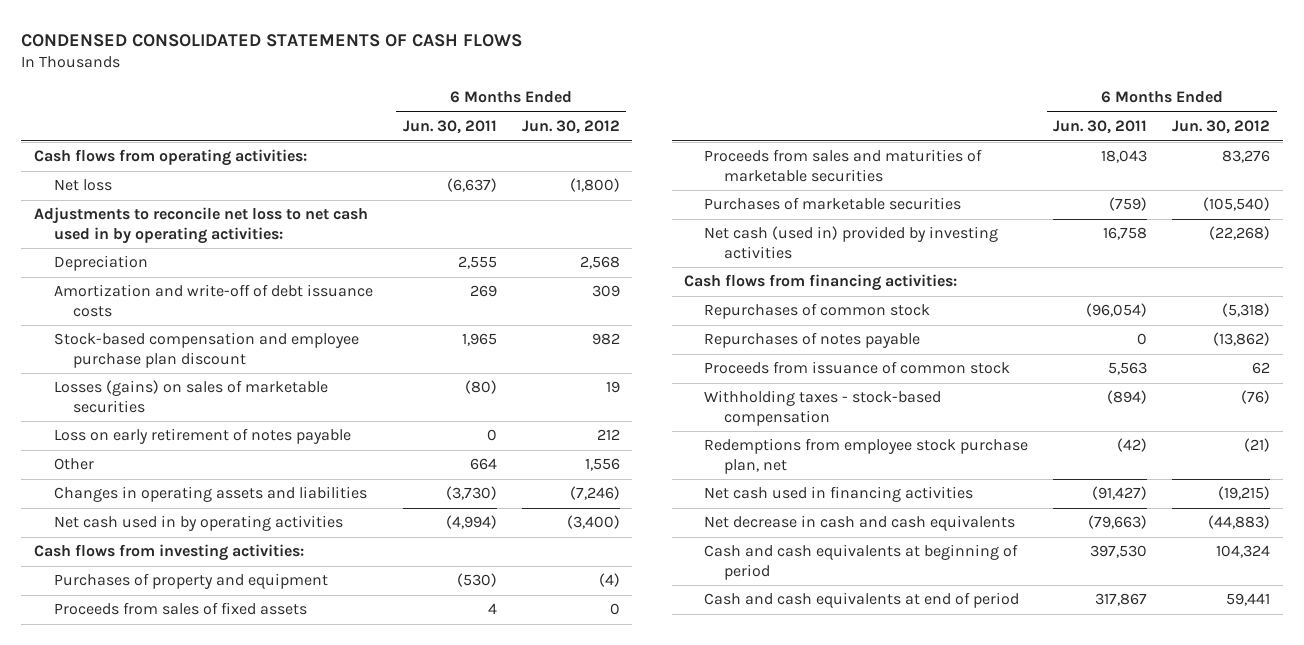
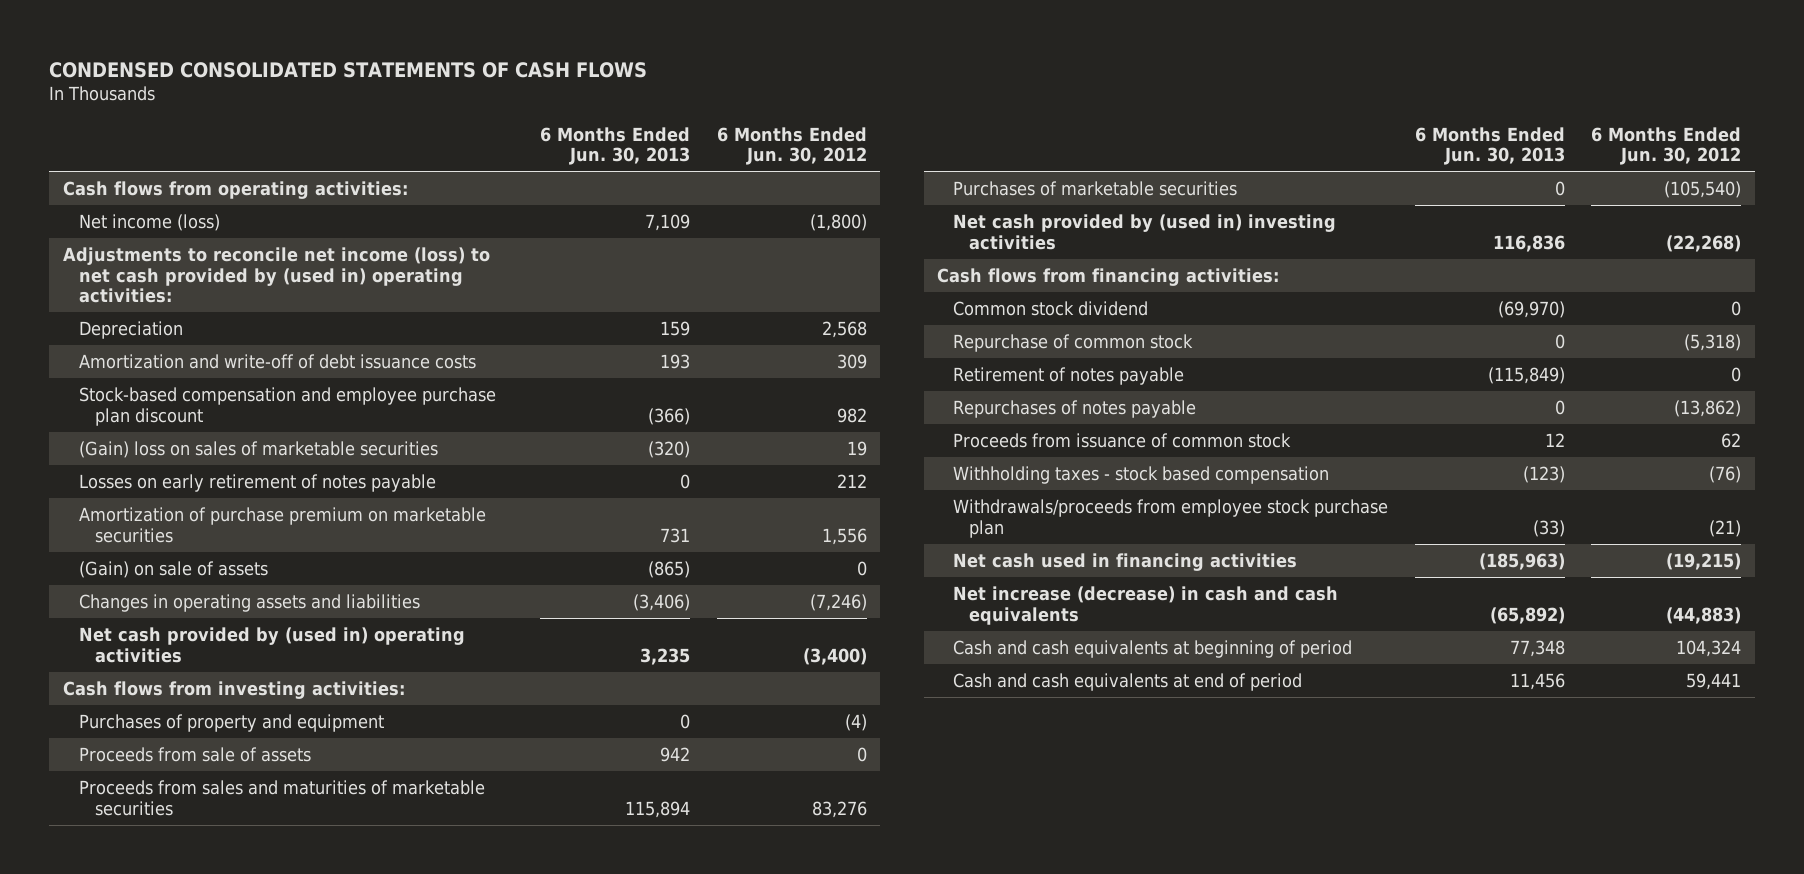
[402,120,497,135] Jun. 30, 2011 -> none
none -> [540,126,691,166] 6 Months Ended Jun. 30, 2013
[53,179,112,192] Net loss -> [78,214,220,232] Net income (loss)
[33,207,368,244] Adjustments to reconcile net loss to net cash used in by operating activities: -> [62,247,490,303] Adjustments to reconcile net income (loss) to net cash provided by (used in) operating activities:
[53,380,328,413] Losses (gains) on sales of marketable securities -> [78,441,438,459] (Gain) loss on sales of marketable securities
[53,428,351,445] Loss on early retirement of notes payable -> [78,474,436,493] Losses on early retirement of notes payable
[53,458,94,471] Other -> [78,507,486,543] Amortization of purchase premium on marketable securities
none -> [78,561,268,579] (Gain) on sale of assets
[53,515,343,532] Net cash used in by operating activities -> [78,627,465,663] Net cash provided by (used in) operating activities
[53,602,307,616] Proceeds from sales of fixed assets -> [78,747,311,763] Proceeds from sale of assets
[704,226,999,259] Net cash (used in) provided by investing activities -> [953,214,1337,250] Net cash provided by (used in) investing activities
none -> [953,301,1149,317] Common stock dividend
[704,303,931,320] Repurchases of common stock -> [953,334,1194,353] Repurchase of common stock
none -> [953,367,1185,386] Retirement of notes payable
[704,390,942,426] Withholding taxes - stock-based compensation -> [953,466,1330,485] Withholding taxes - stock based compensation
[704,438,1029,474] Redemptions from employee stock purchase plan, net -> [953,499,1389,538] Withdrawals/proceeds from employee stock purchase plan
[704,515,1016,532] Net decrease in cash and cash equivalents -> [953,586,1339,625] Net increase (decrease) in cash and cash equivalents

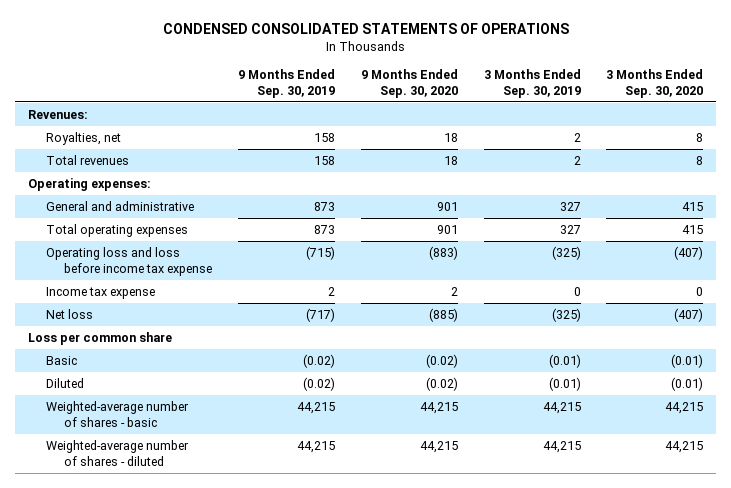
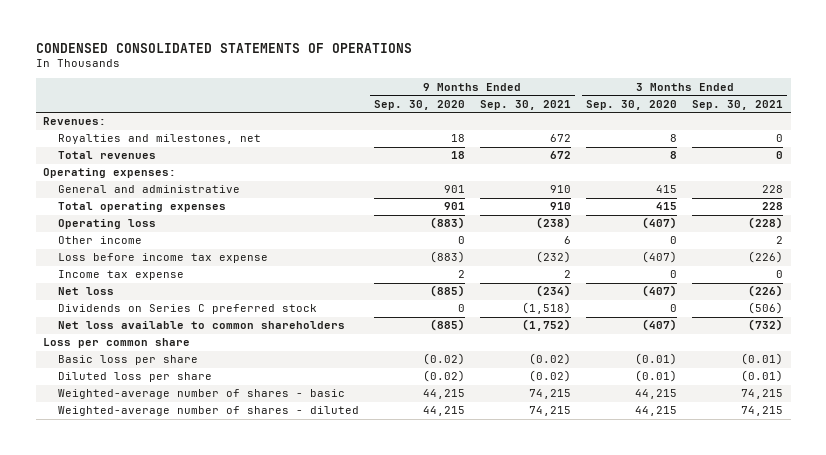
[237,68,335,98] 9 Months Ended Sep. 30, 2019 -> none
[483,68,581,98] 3 Months Ended Sep. 30, 2019 -> none
none -> [479,99,571,110] Sep. 30, 2021
none -> [692,99,784,110] Sep. 30, 2021
[45,131,121,145] Royalties, net -> [57,134,261,145] Royalties and milestones, net
[45,246,212,276] Operating loss and loss before income tax expense -> [57,219,156,230] Operating loss
none -> [57,236,142,245] Other income
none -> [57,253,268,264] Loss before income tax expense
none -> [57,304,317,315] Dividends on Series C preferred stock
none -> [57,321,345,330] Net loss available to common shareholders
[45,355,77,365] Basic -> [57,355,198,366] Basic loss per share
[45,377,84,388] Diluted -> [57,372,212,383] Diluted loss per share

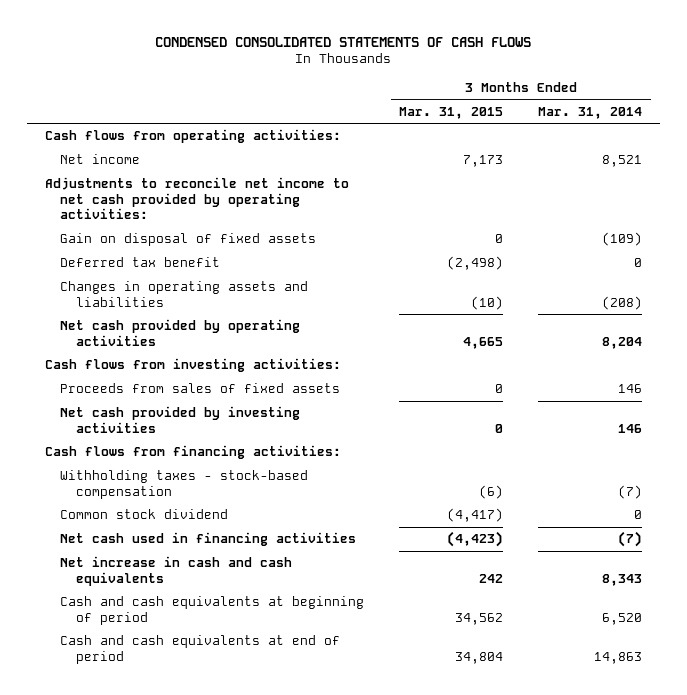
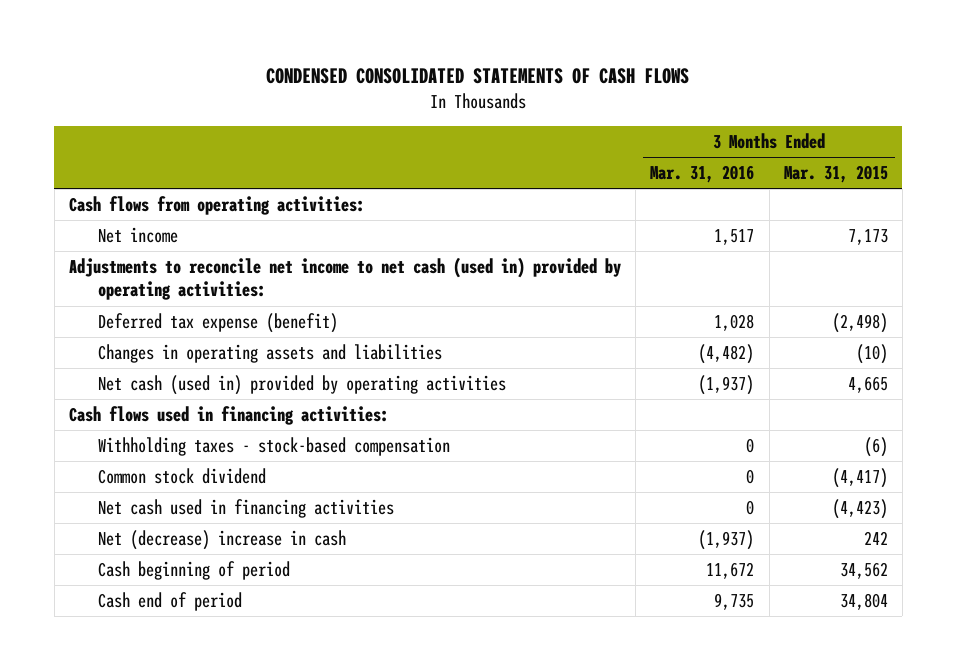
[538,106,643,119] Mar. 31, 2014 -> none
none -> [650,164,755,183] Mar. 31, 2016
[60,233,317,247] Gain on disposal of fixed assets -> none
[44,177,349,220] Adjustments to reconcile net income to net cash provided by operating activities: -> [69,256,622,301] Adjustments to reconcile net income to net cash (used in) provided by operating activities:
[60,257,221,268] Deferred tax benefit -> [98,312,339,333] Deferred tax expense (benefit)
[44,358,341,373] Cash flows from investing activities: -> none
[60,383,341,394] Proceeds from sales of fixed assets -> none
[60,406,301,433] Net cash provided by investing activities -> none
[60,319,301,346] Net cash provided by operating activities -> [98,374,507,395] Net cash (used in) provided by operating activities
[44,445,341,460] Cash flows from financing activities: -> [69,405,390,425] Cash flows used in financing activities:
[60,556,293,586] Net increase in cash and cash equivalents -> [98,529,347,550] Net (decrease) increase in cash
[60,596,365,625] Cash and cash equivalents at beginning of period -> [98,560,291,580] Cash beginning of period
[60,635,341,664] Cash and cash equivalents at end of period -> [98,591,243,611] Cash end of period

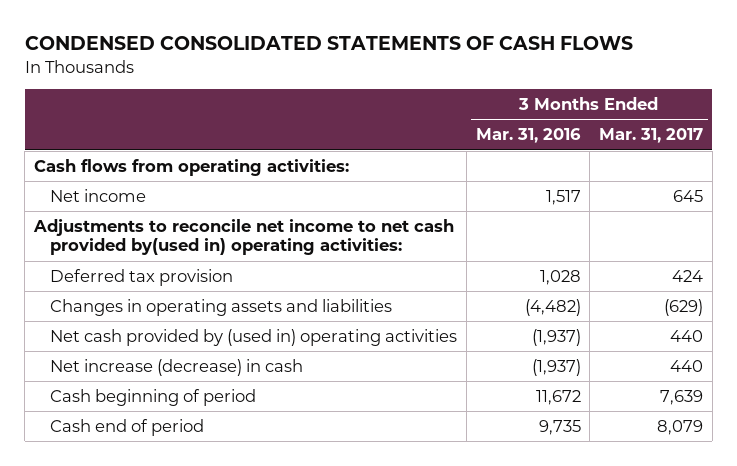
[783,164,888,183] Mar. 31, 2015 -> none
none -> [599,128,704,144] Mar. 31, 2017
[69,256,622,301] Adjustments to reconcile net income to net cash (used in) provided by operating activities: -> [32,218,454,256] Adjustments to reconcile net income to net cash provided by(used in) operating activities:
[98,312,339,333] Deferred tax expense (benefit) -> [50,268,234,286] Deferred tax provision
[69,405,390,425] Cash flows used in financing activities: -> none
[98,436,451,456] Withholding taxes - stock-based compensation -> none
[98,467,267,484] Common stock dividend -> none
[98,498,395,518] Net cash used in financing activities -> none
[98,374,507,395] Net cash (used in) provided by operating activities -> [50,328,458,346] Net cash provided by (used in) operating activities
[98,529,347,550] Net (decrease) increase in cash -> [50,358,304,376] Net increase (decrease) in cash

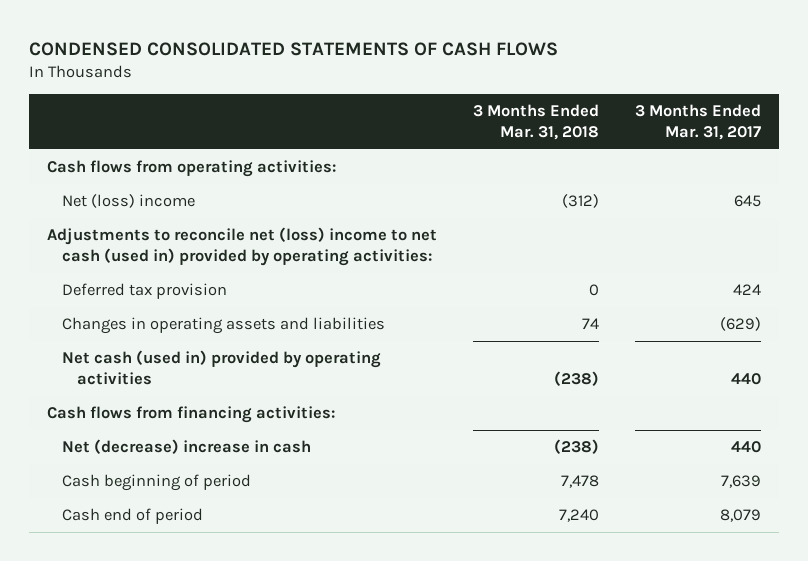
[475,128,581,144] Mar. 31, 2016 -> none
none -> [472,104,599,141] 3 Months Ended Mar. 31, 2018
[50,188,147,202] Net income -> [62,194,196,209] Net (loss) income
[32,218,454,256] Adjustments to reconcile net income to net cash provided by(used in) operating activities: -> [47,227,438,267] Adjustments to reconcile net (loss) income to net cash (used in) provided by operating activities:
[50,328,458,346] Net cash provided by (used in) operating activities -> [62,350,382,386] Net cash (used in) provided by operating activities
none -> [47,406,336,424] Cash flows from financing activities:
[50,358,304,376] Net increase (decrease) in cash -> [62,439,312,455] Net (decrease) increase in cash

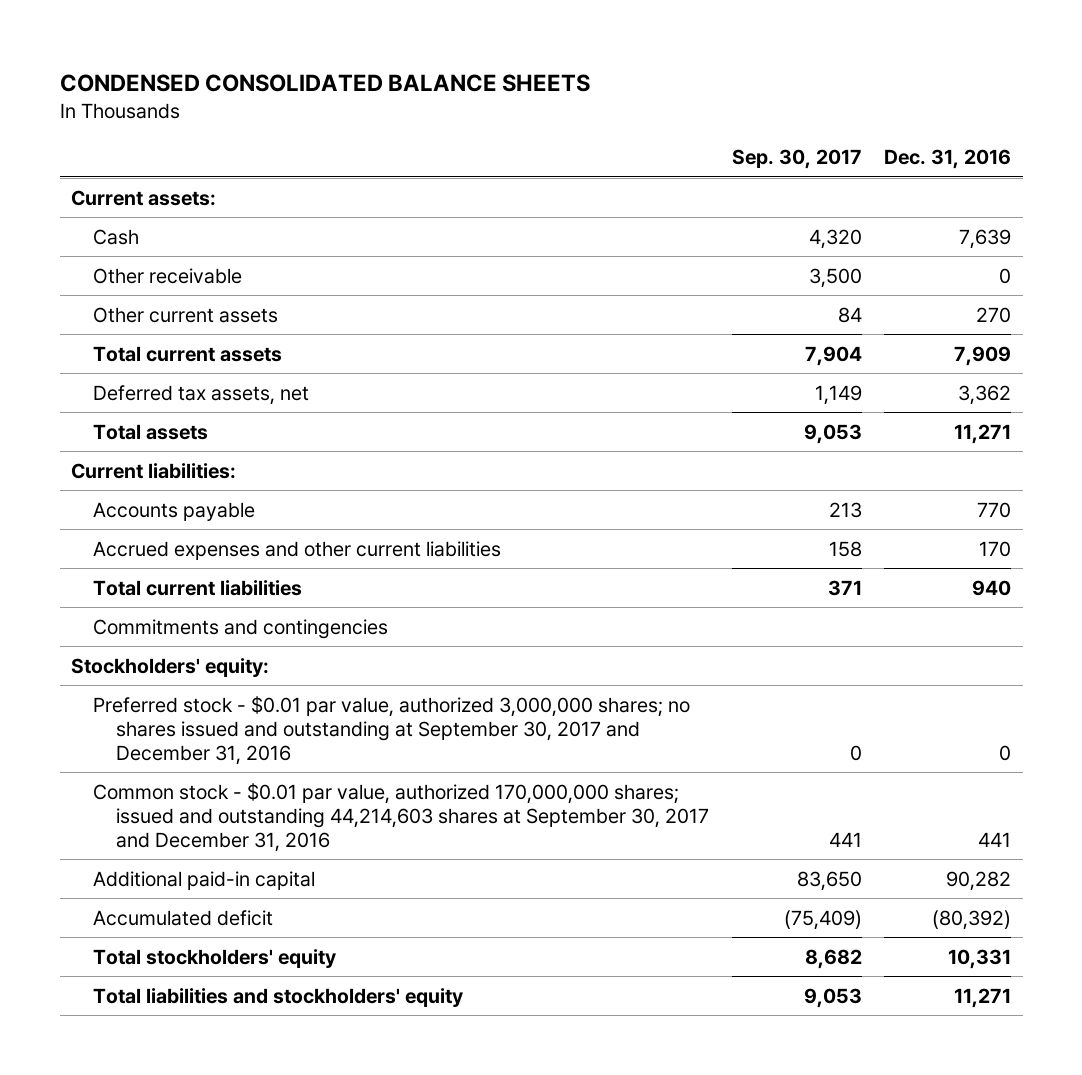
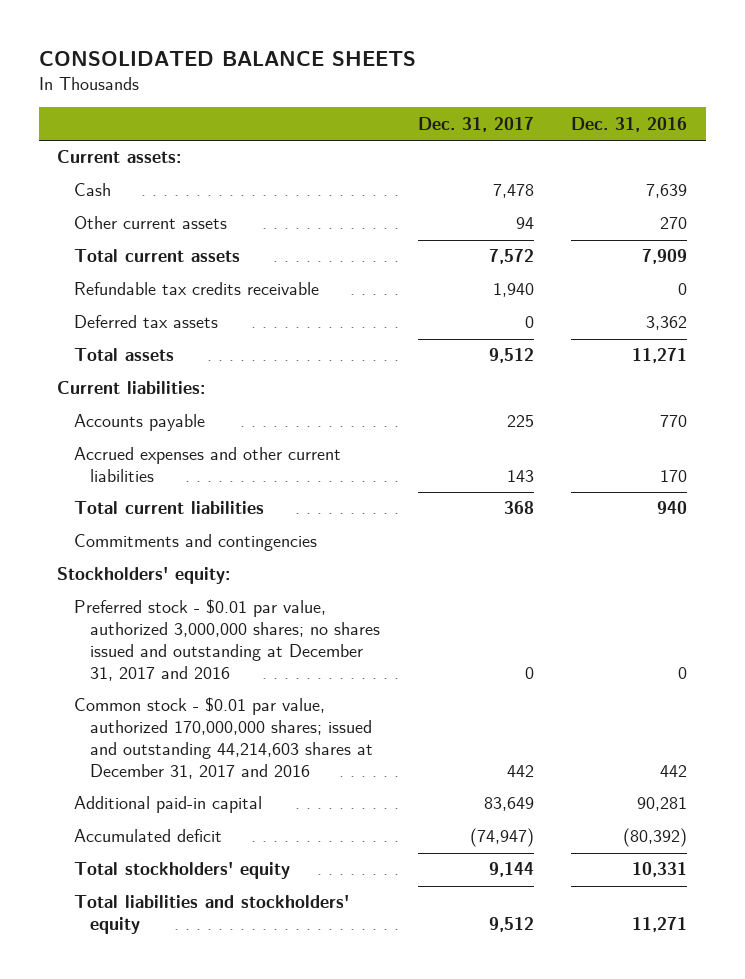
[59,73,590,92] CONDENSED CONSOLIDATED BALANCE SHEETS -> [38,51,416,67] CONSOLIDATED BALANCE SHEETS
[731,149,862,170] Sep. 30, 2017 -> none
none -> [417,116,534,132] Dec. 31, 2017
[93,267,243,284] Other receivable -> none
none -> [73,282,319,296] Refundable tax credits receivable
[93,384,310,405] Deferred tax assets, net -> [73,315,218,329] Deferred tax assets
[93,695,691,765] Preferred stock - $0.01 par value, authorized 3,000,000 shares; no shares issued and outstanding at September 30, 2017 and December 31, 2016 -> [73,599,380,681] Preferred stock - $0.01 par value, authorized 3,000,000 shares; no shares issued and outstanding at December 31, 2017 and 2016
[93,782,709,852] Common stock - $0.01 par value, authorized 170,000,000 shares; issued and outstanding 44,214,603 shares at September 30, 2017 and December 31, 2016 -> [73,697,373,779] Common stock - $0.01 par value, authorized 170,000,000 shares; issued and outstanding 44,214,603 shares at December 31, 2017 and 2016
[978,831,1012,847] 441 -> [660,764,688,777] 442
[946,870,1012,891] 90,282 -> [637,797,688,812] 90,281

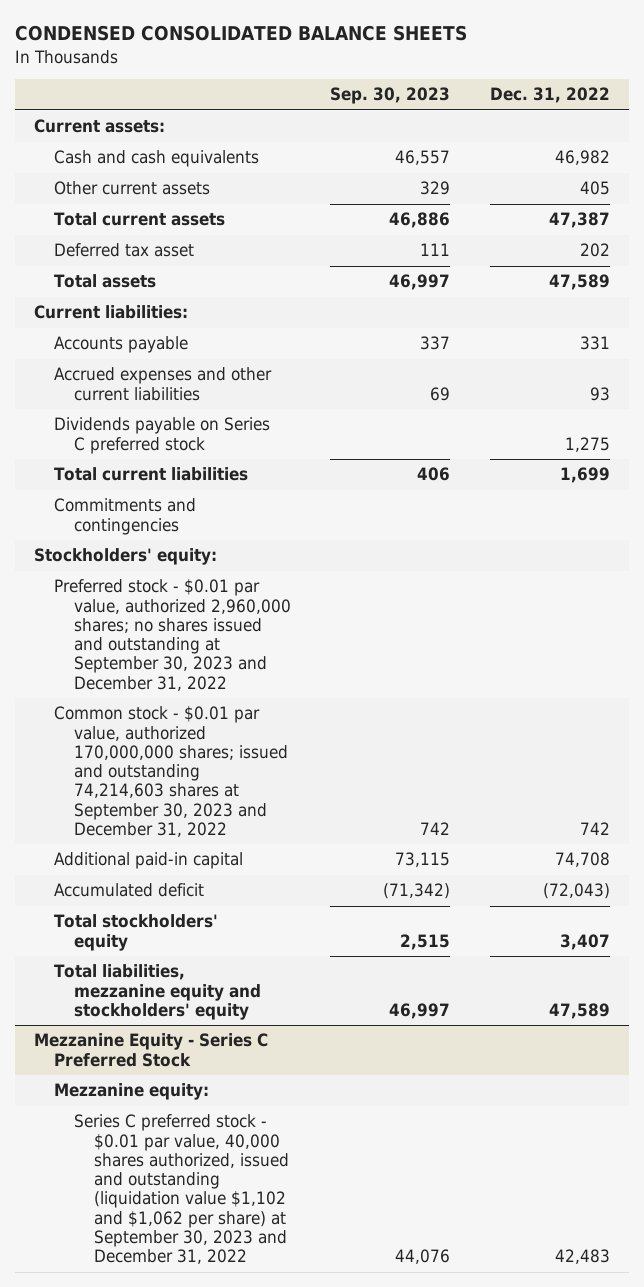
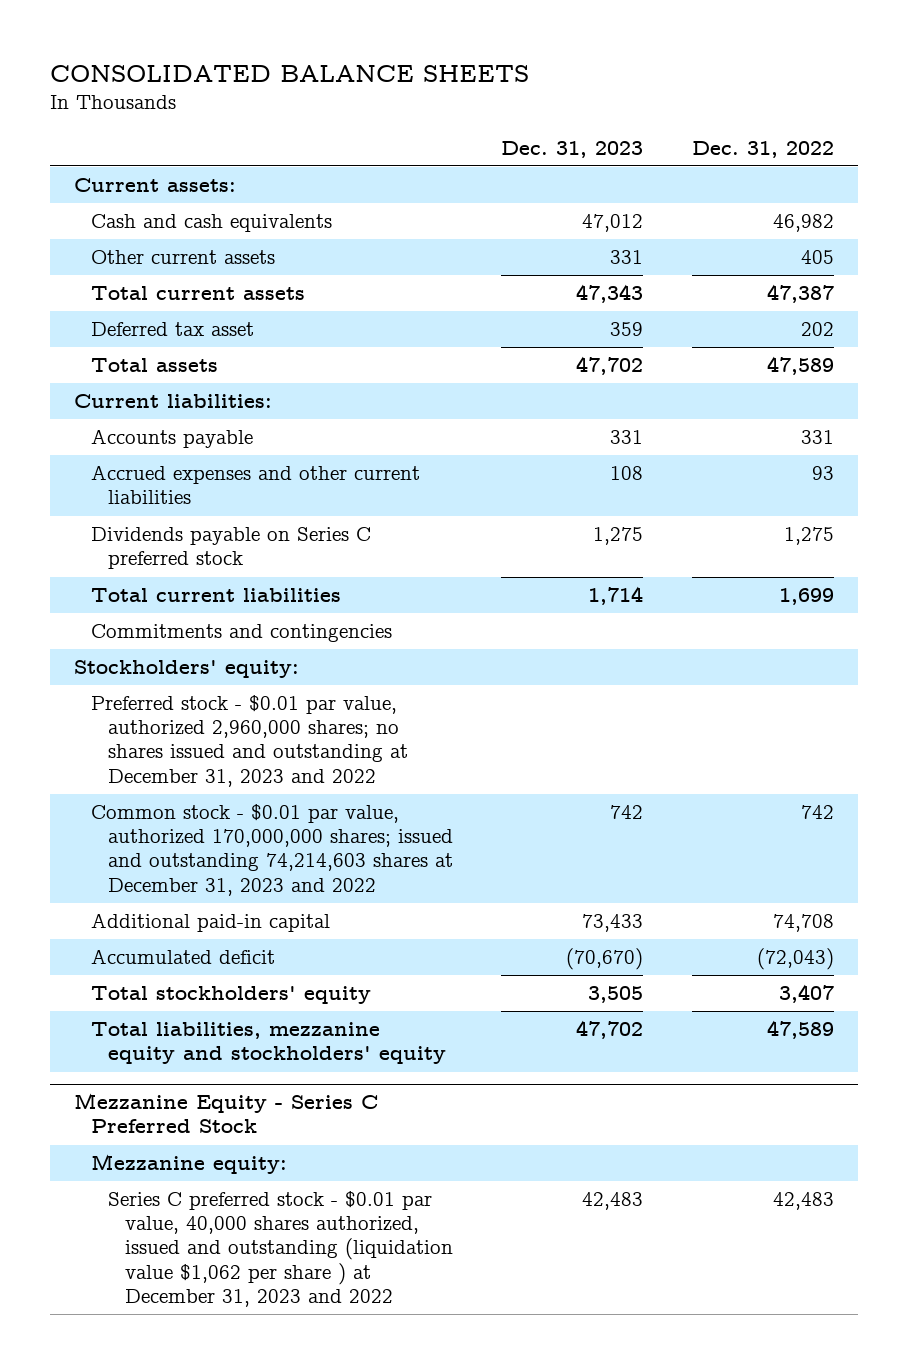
[14,25,467,42] CONDENSED CONSOLIDATED BALANCE SHEETS -> [49,64,529,82] CONSOLIDATED BALANCE SHEETS
[330,87,451,105] Sep. 30, 2023 -> none
none -> [501,140,644,158] Dec. 31, 2023
[54,579,292,691] Preferred stock - $0.01 par value, authorized 2,960,000 shares; no shares issued and outstanding at September 30, 2023 and December 31, 2022 -> [91,695,408,787] Preferred stock - $0.01 par value, authorized 2,960,000 shares; no shares issued and outstanding at December 31, 2023 and 2022
[54,706,289,837] Common stock - $0.01 par value, authorized 170,000,000 shares; issued and outstanding 74,214,603 shares at September 30, 2023 and December 31, 2022 -> [91,804,453,896] Common stock - $0.01 par value, authorized 170,000,000 shares; issued and outstanding 74,214,603 shares at December 31, 2023 and 2022
[74,1114,290,1265] Series C preferred stock - $0.01 par value, 40,000 shares authorized, issued and outstanding (liquidation value $1,102 and $1,062 per share) at September 30, 2023 and December 31, 2022 -> [107,1191,453,1307] Series C preferred stock - $0.01 par value, 40,000 shares authorized, issued and outstanding (liquidation value $1,062 per share ) at December 31, 2023 and 2022

